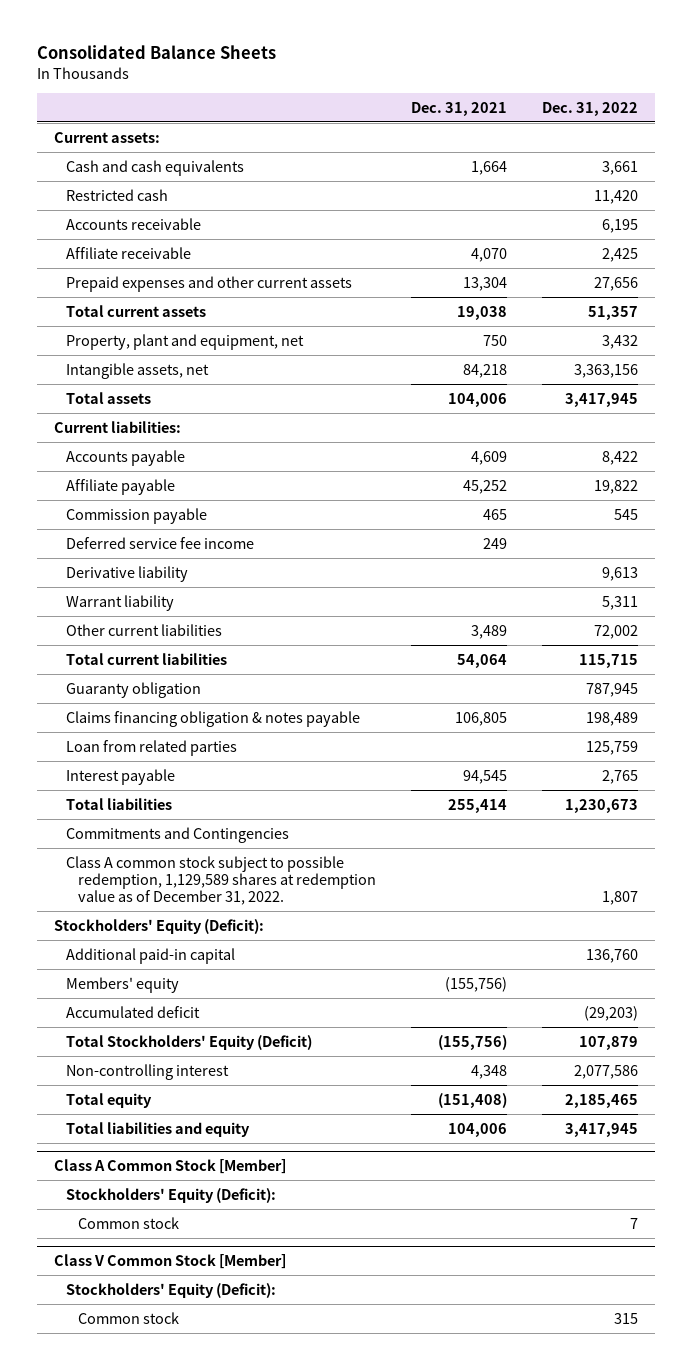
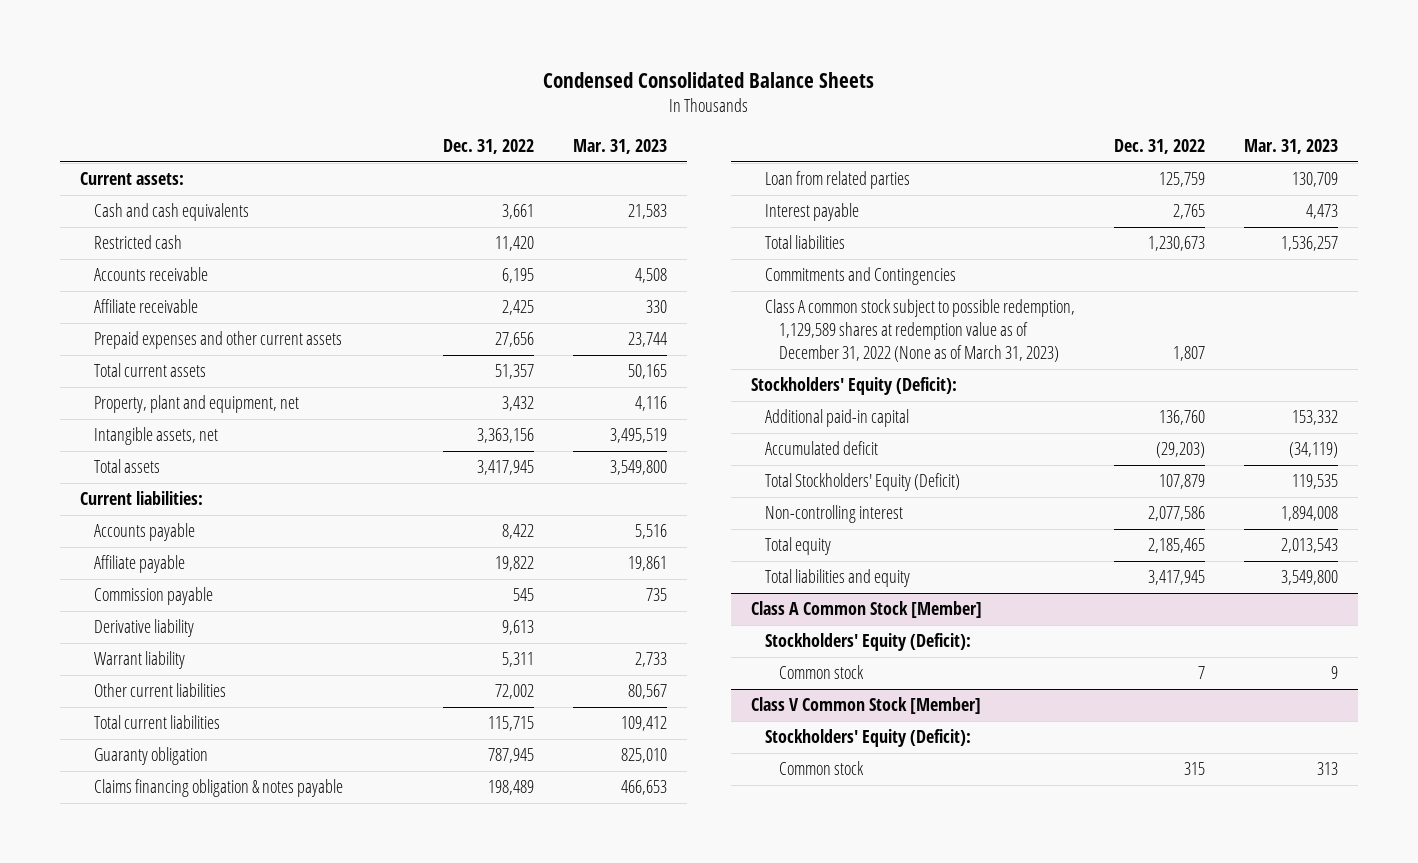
[36,45,276,60] Consolidated Balance Sheets -> [542,71,874,88] Condensed Consolidated Balance Sheets
[411,101,508,116] Dec. 31, 2021 -> none
none -> [573,139,668,155] Mar. 31, 2023
[66,536,255,549] Deferred service fee income -> none
[66,855,377,905] Class A common stock subject to possible redemption, 1,129,589 shares at redemption value as of December 31, 2022. -> [764,299,1075,362] Class A common stock subject to possible redemption, 1,129,589 shares at redemption value as of December 31, 2022 (None as of March 31, 2023)
[66,976,180,993] Members' equity -> none

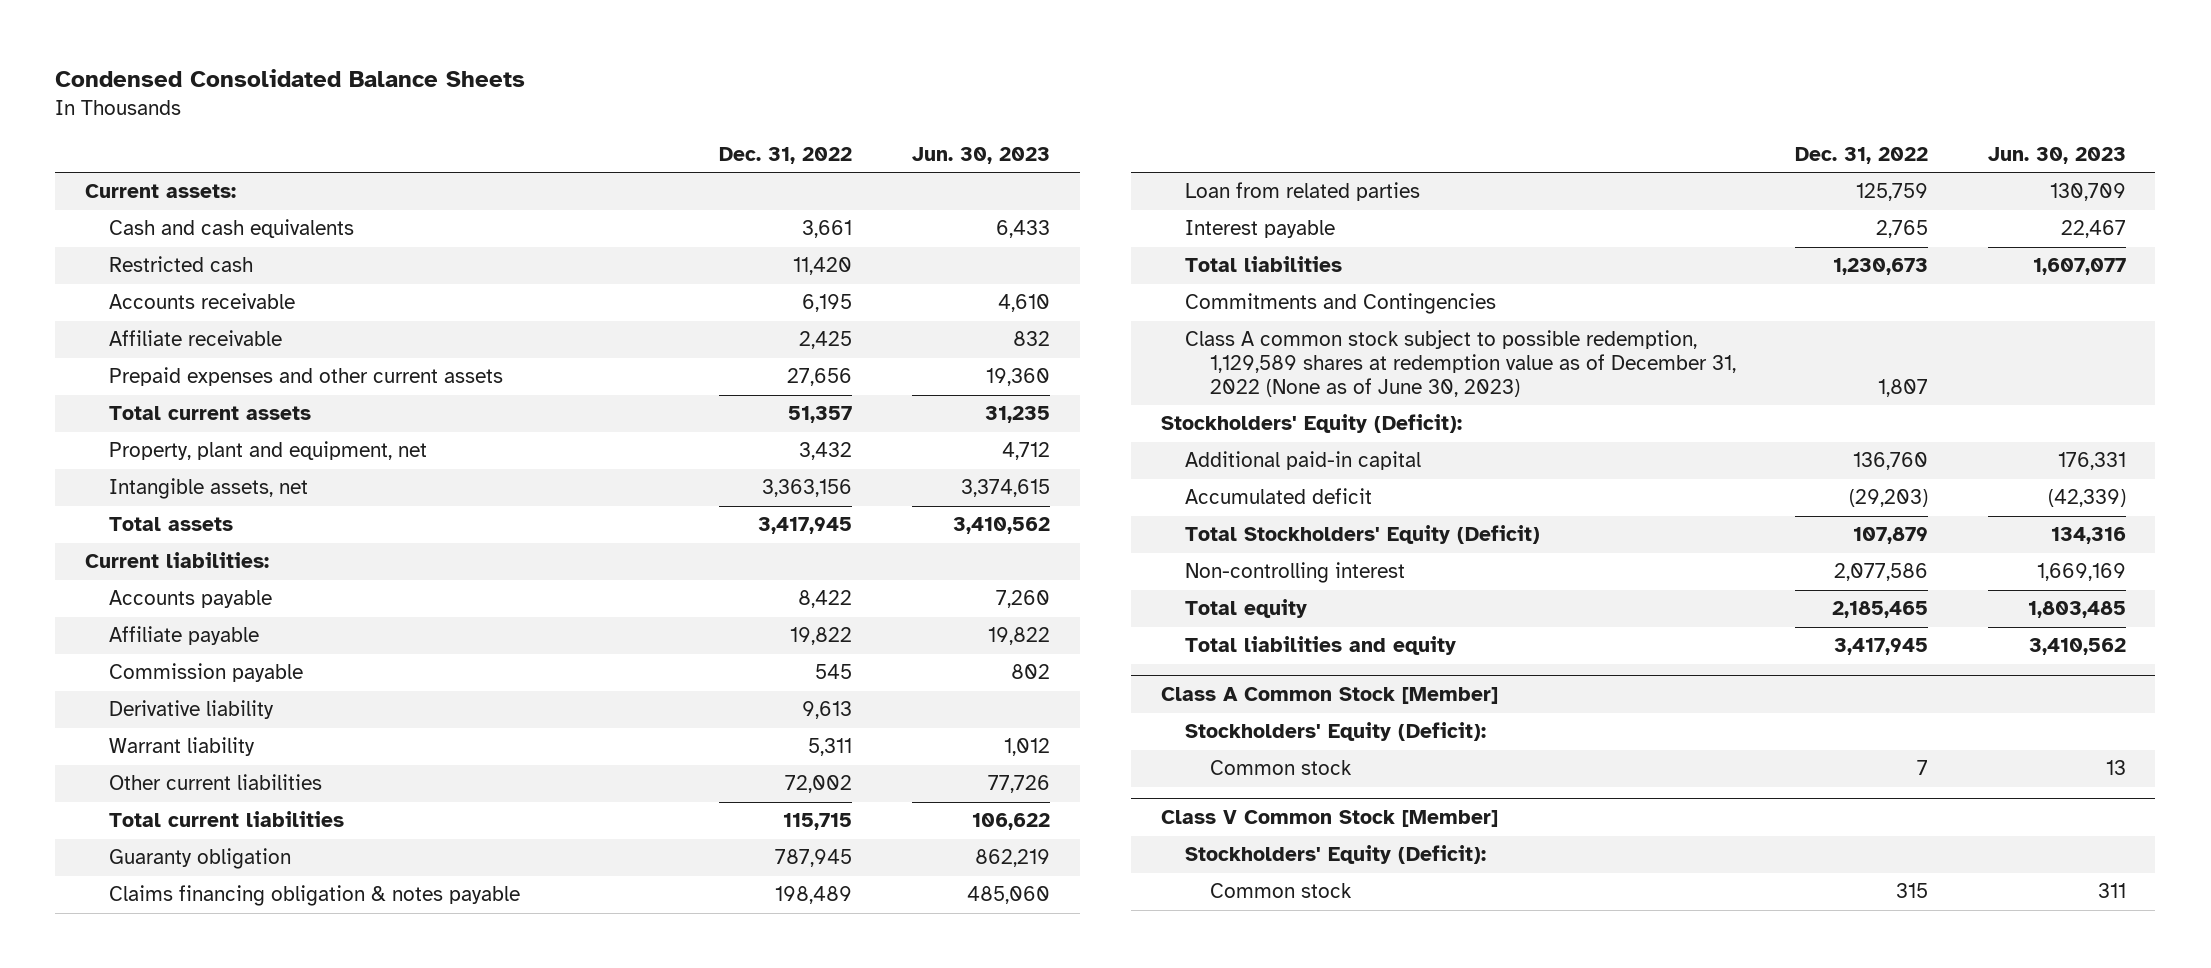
[573,139,668,155] Mar. 31, 2023 -> none
none -> [911,146,1050,164] Jun. 30, 2023
[764,299,1075,362] Class A common stock subject to possible redemption, 1,129,589 shares at redemption value as of December 31, 2022 (None as of March 31, 2023) -> [1185,330,1736,397] Class A common stock subject to possible redemption, 1,129,589 shares at redemption value as of December 31, 2022 (None as of June 30, 2023)

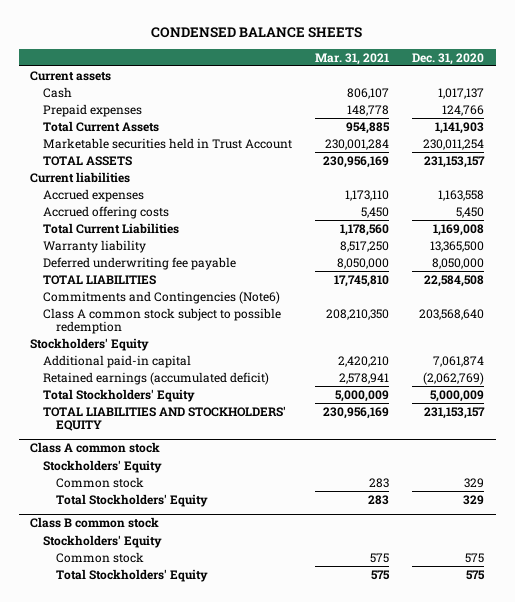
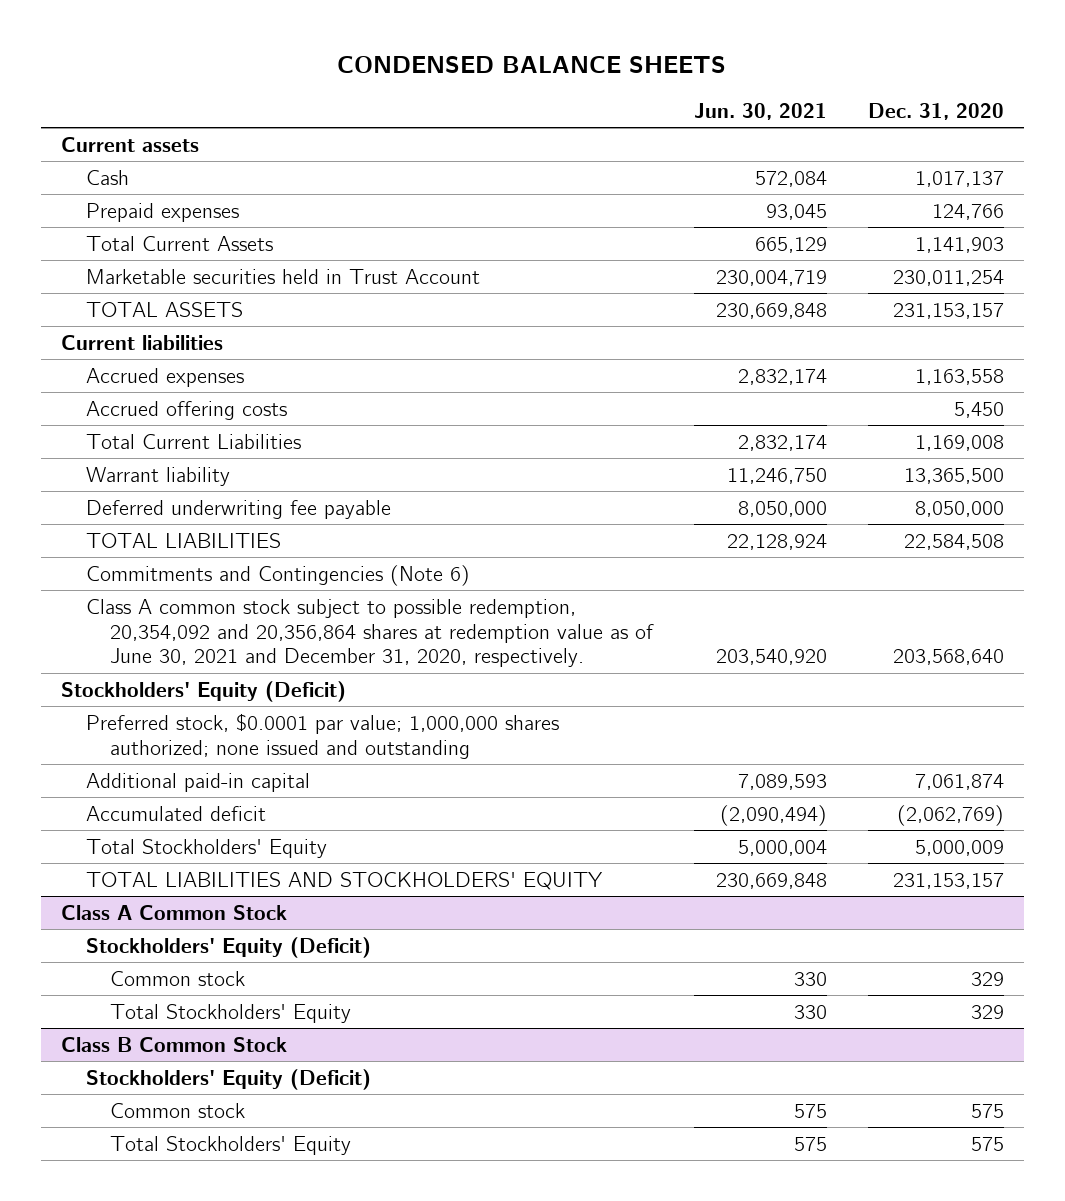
[315,52,390,65] Mar. 31, 2021 -> none
none -> [694,103,828,121] Jun. 30, 2021
[43,239,147,253] Warranty liability -> [85,466,230,486] Warrant liability
[43,290,281,304] Commitments and Contingencies (Note6) -> [85,564,470,586] Commitments and Contingencies (Note 6)
[43,307,282,335] Class A common stock subject to possible redemption -> [85,598,655,668] Class A common stock subject to possible redemption, 20,354,092 and 20,356,864 shares at redemption value as of June 30, 2021 and December 31, 2020, respectively.
[30,337,150,351] Stockholders' Equity -> [61,680,347,702] Stockholders' Equity (Deficit)
none -> [85,712,559,759] Preferred stock, $0.0001 par value; 1,000,000 shares authorized; none issued and outstanding
[43,371,270,385] Retained earnings (accumulated deficit) -> [85,805,266,821] Accumulated deficit
[30,442,161,454] Class A common stock -> [61,904,288,920] Class A Common Stock
[43,459,163,473] Stockholders' Equity -> [85,936,371,958] Stockholders' Equity (Deficit)
[30,517,160,529] Class B common stock -> [61,1036,288,1052] Class B Common Stock
[43,534,163,548] Stockholders' Equity -> [85,1068,371,1090] Stockholders' Equity (Deficit)

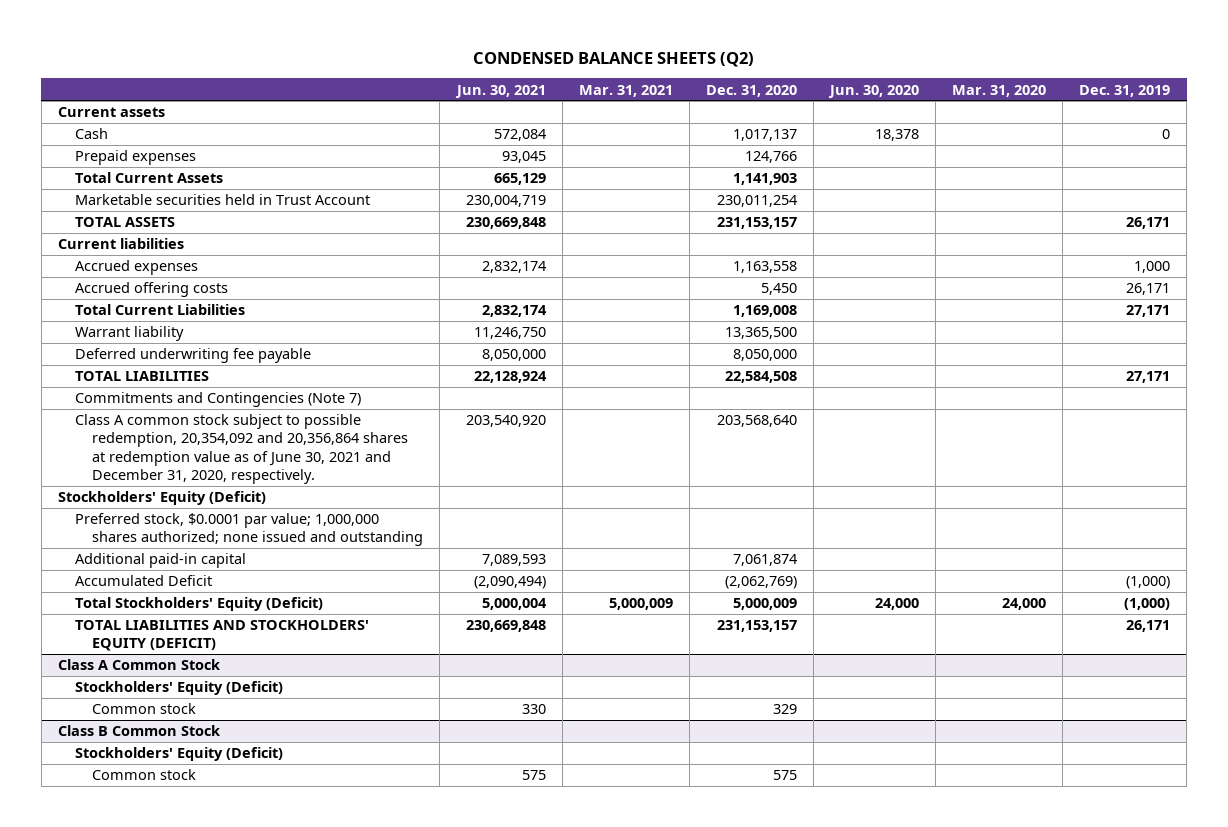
[337,56,727,74] CONDENSED BALANCE SHEETS -> [472,51,754,67] CONDENSED BALANCE SHEETS (Q2)
none -> [578,84,673,97] Mar. 31, 2021
none -> [827,84,919,98] Jun. 30, 2020
none -> [951,84,1046,97] Mar. 31, 2020
none -> [1079,84,1171,97] Dec. 31, 2019
[85,564,470,586] Commitments and Contingencies (Note 6) -> [75,392,362,408] Commitments and Contingencies (Note 7)
[85,805,266,821] Accumulated deficit -> [75,575,213,587] Accumulated Deficit
[85,838,327,858] Total Stockholders' Equity -> [75,597,324,612] Total Stockholders' Equity (Deficit)
[85,871,603,890] TOTAL LIABILITIES AND STOCKHOLDERS' EQUITY -> [75,620,370,652] TOTAL LIABILITIES AND STOCKHOLDERS' EQUITY (DEFICIT)
[110,1003,352,1023] Total Stockholders' Equity -> none
[110,1135,352,1155] Total Stockholders' Equity -> none

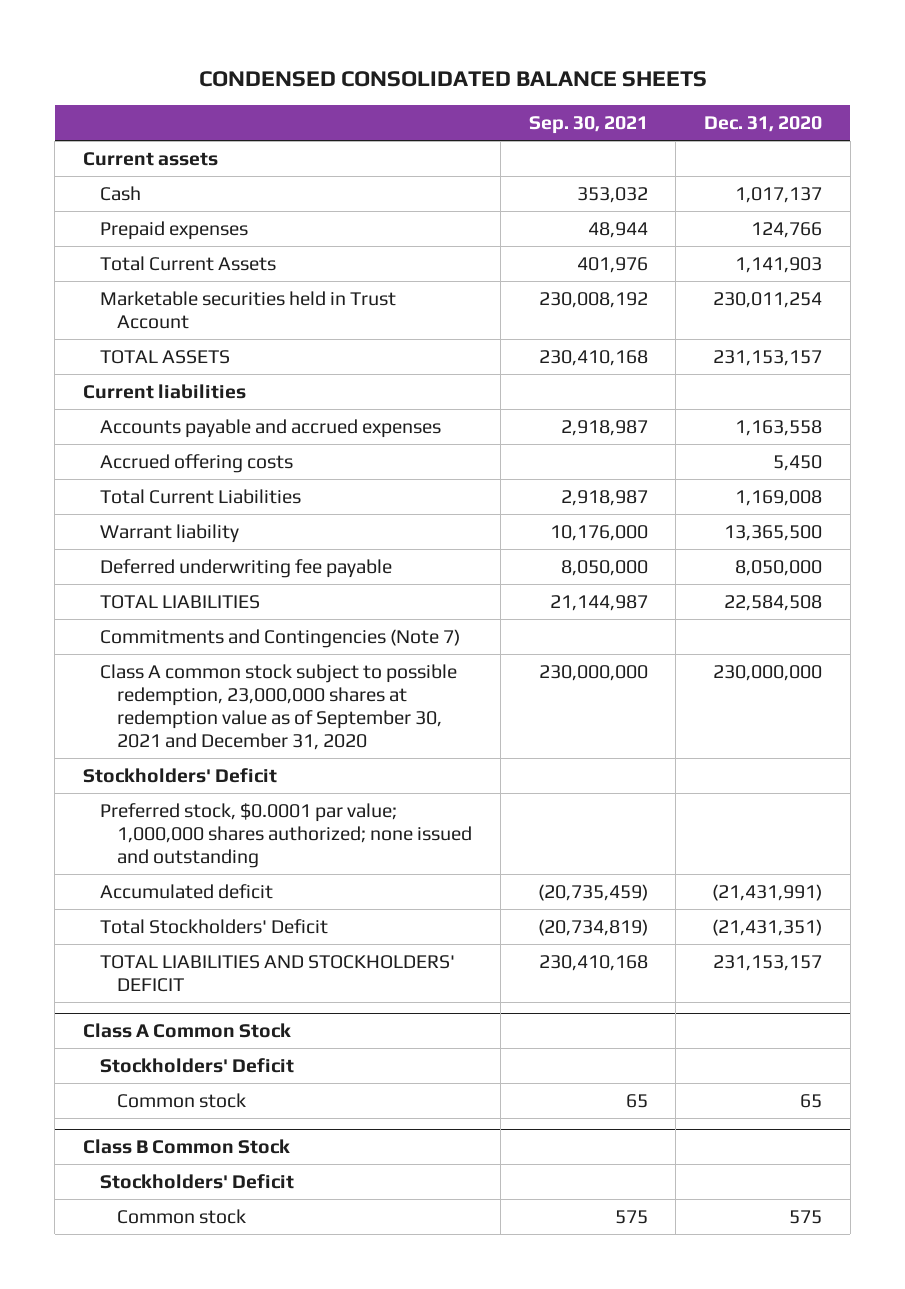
[472,51,754,67] CONDENSED BALANCE SHEETS (Q2) -> [198,70,707,87] CONDENSED CONSOLIDATED BALANCE SHEETS
[454,84,546,98] Jun. 30, 2021 -> none
[578,84,673,97] Mar. 31, 2021 -> none
[827,84,919,98] Jun. 30, 2020 -> none
[951,84,1046,97] Mar. 31, 2020 -> none
[1079,84,1171,97] Dec. 31, 2019 -> none
none -> [528,116,648,135] Sep. 30, 2021
[75,260,199,276] Accrued expenses -> [100,418,442,438] Accounts payable and accrued expenses
[75,414,409,484] Class A common stock subject to possible redemption, 20,354,092 and 20,356,864 shares at redemption value as of June 30, 2021 and December 31, 2020, respectively. -> [100,663,458,751] Class A common stock subject to possible redemption, 23,000,000 shares at redemption value as of September 30, 2021 and December 31, 2020
[716,415,797,428] 203,568,640 -> [713,664,823,681] 230,000,000
[57,491,266,506] Stockholders' Equity (Deficit) -> [83,767,278,783] Stockholders' Deficit
[75,553,247,569] Additional paid-in capital -> none
[75,575,213,587] Accumulated Deficit -> [100,883,274,899] Accumulated deficit
[724,576,797,590] (2,062,769) -> [712,883,823,901] (21,431,991)
[75,597,324,612] Total Stockholders' Equity (Deficit) -> [100,918,329,934] Total Stockholders' Deficit
[732,598,797,611] 5,000,009 -> [712,918,823,936] (21,431,351)
[75,620,370,652] TOTAL LIABILITIES AND STOCKHOLDERS' EQUITY (DEFICIT) -> [100,954,456,992] TOTAL LIABILITIES AND STOCKHOLDERS' DEFICIT
[75,681,284,696] Stockholders' Equity (Deficit) -> [100,1057,295,1073] Stockholders' Deficit
[772,704,797,715] 329 -> [800,1093,823,1108] 65
[75,747,284,762] Stockholders' Equity (Deficit) -> [100,1173,295,1189] Stockholders' Deficit

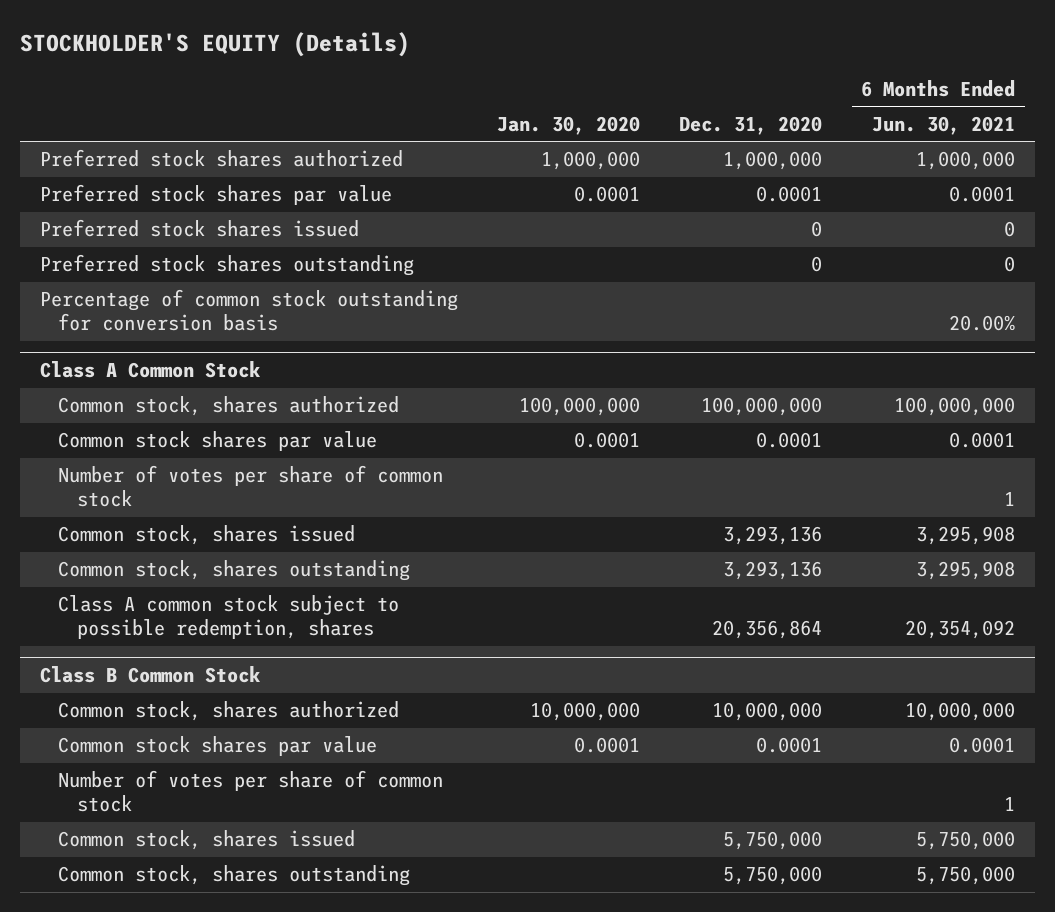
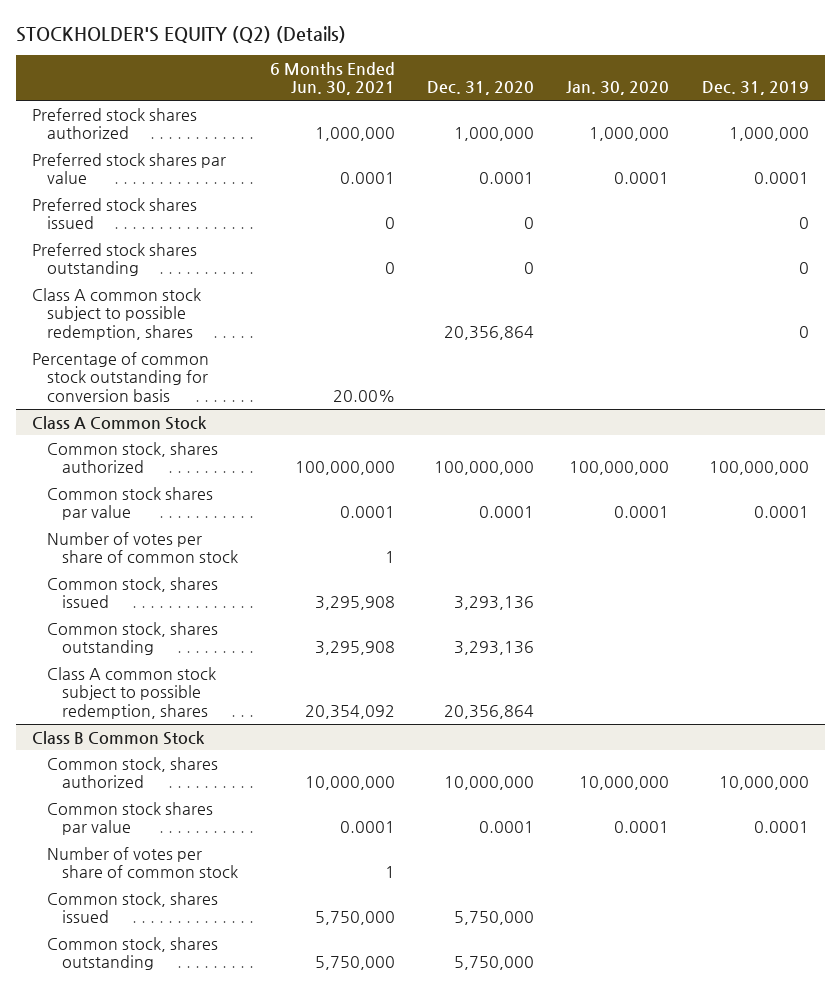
[20,32,411,58] STOCKHOLDER'S EQUITY (Details) -> [15,25,346,43] STOCKHOLDER'S EQUITY (Q2) (Details)
none -> [701,81,809,96] Dec. 31, 2019
none -> [31,287,201,340] Class A common stock subject to possible redemption, shares

